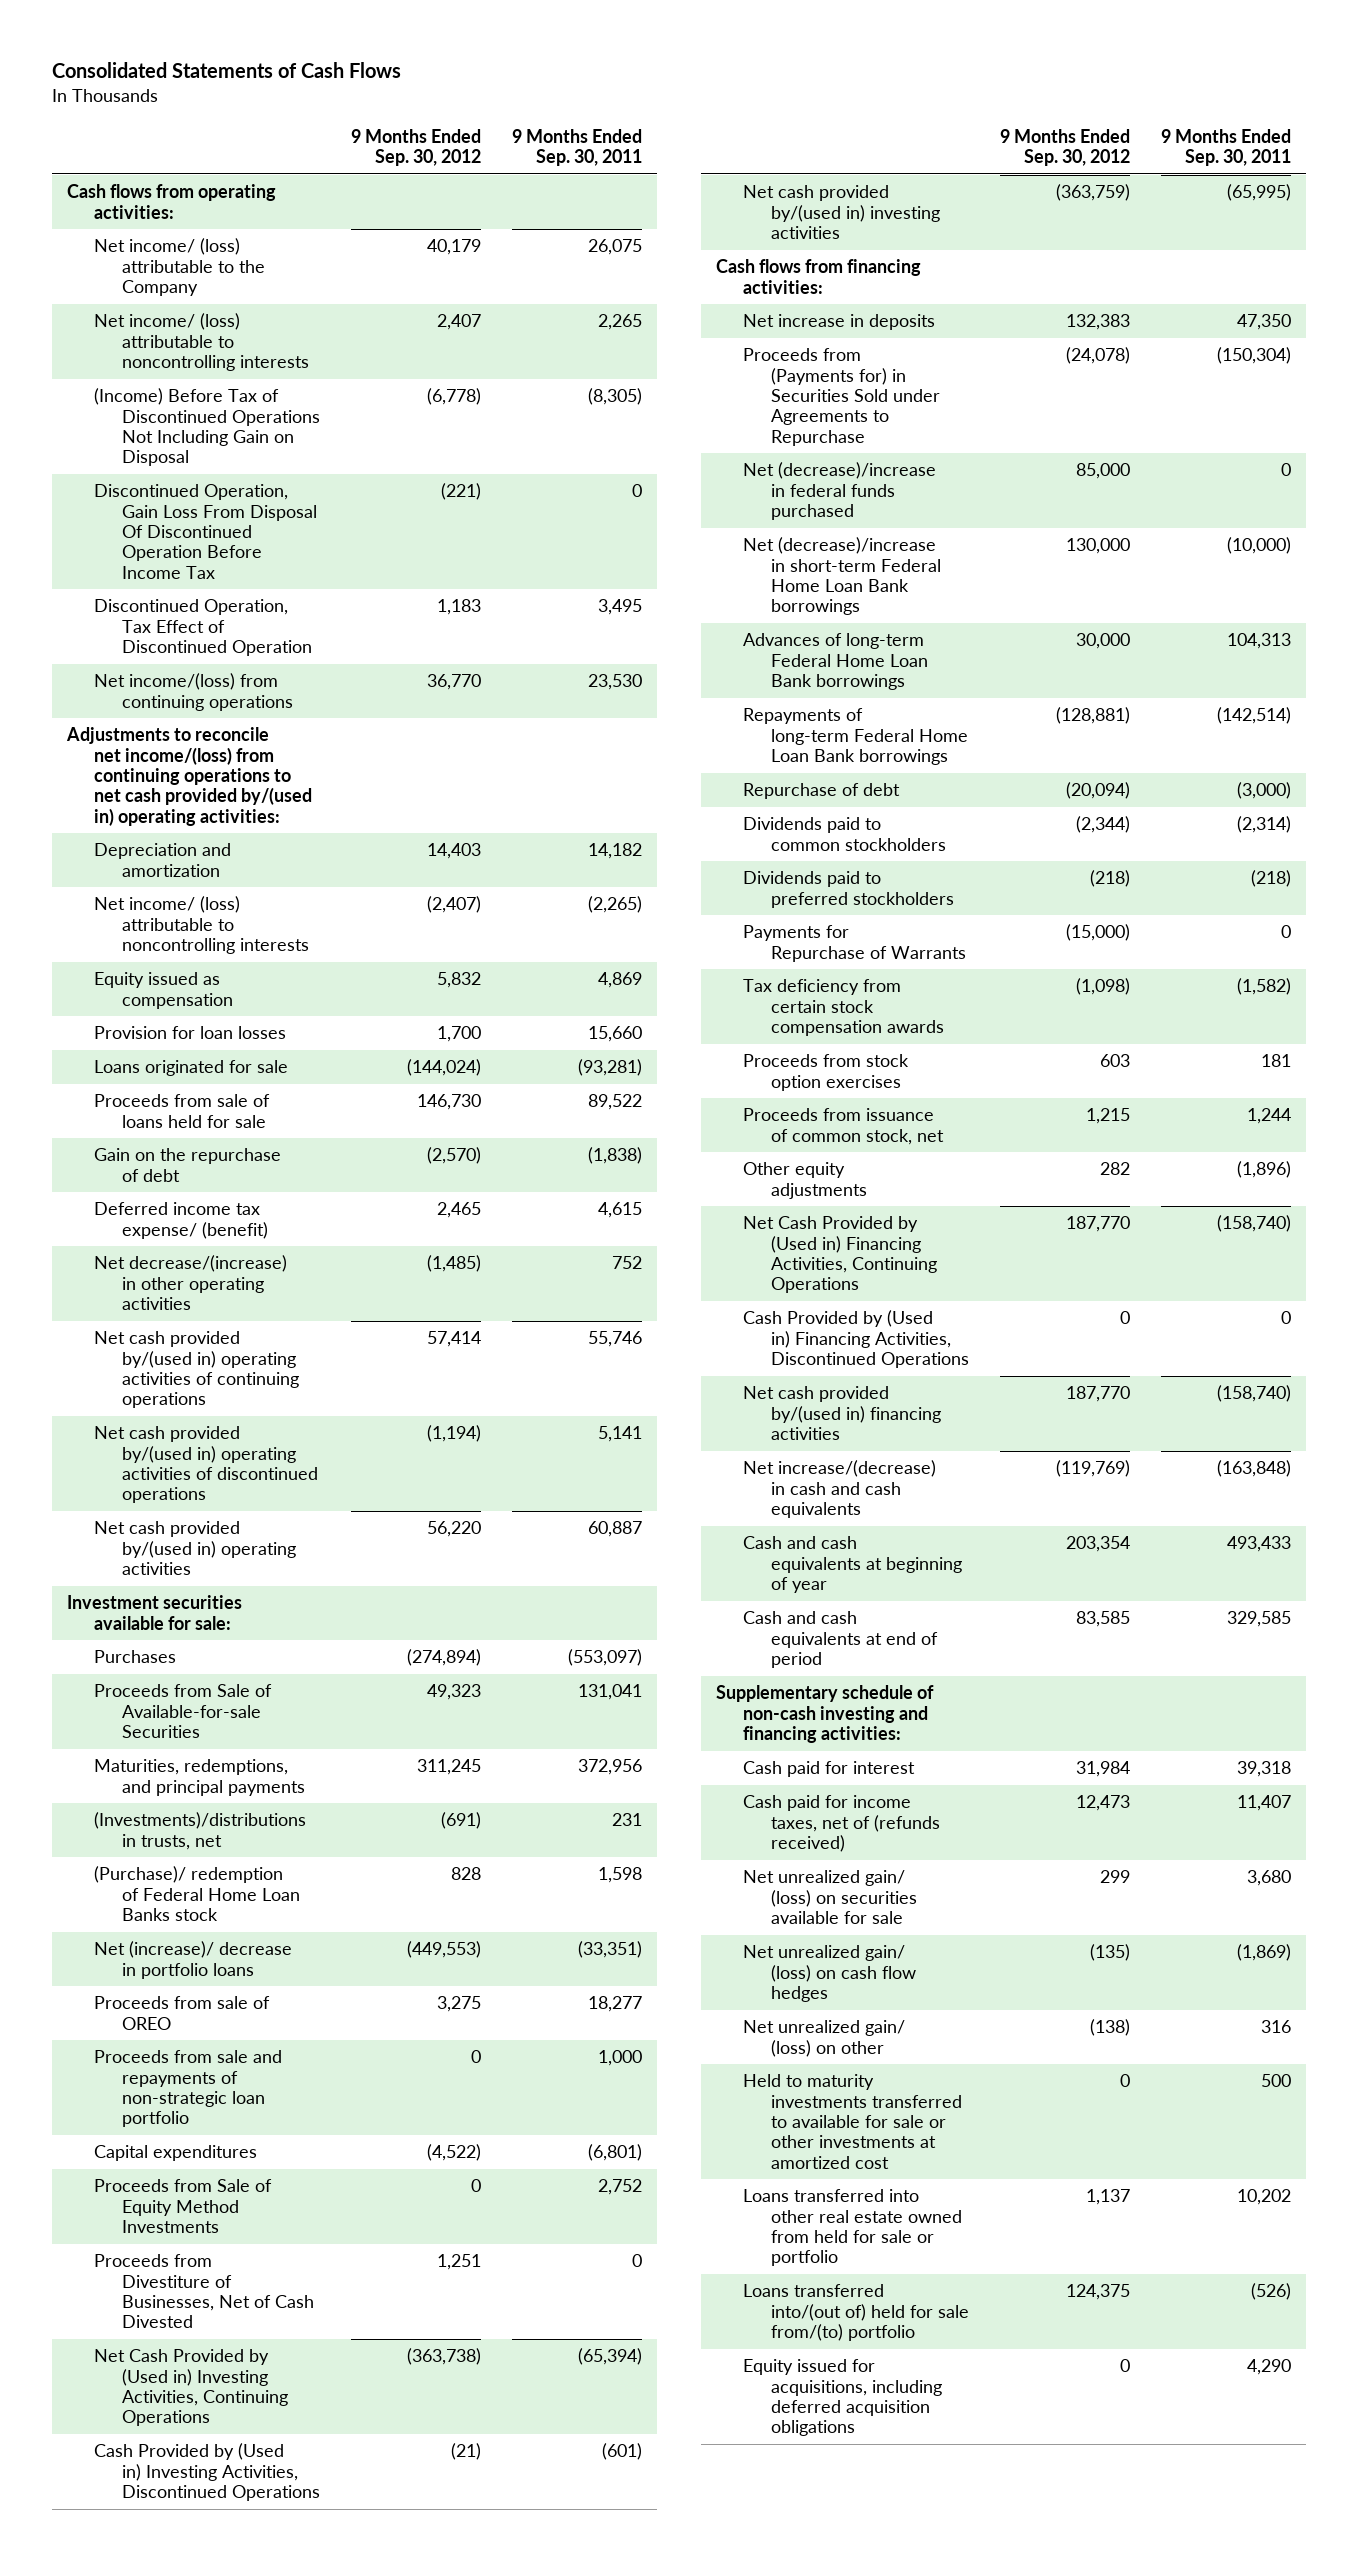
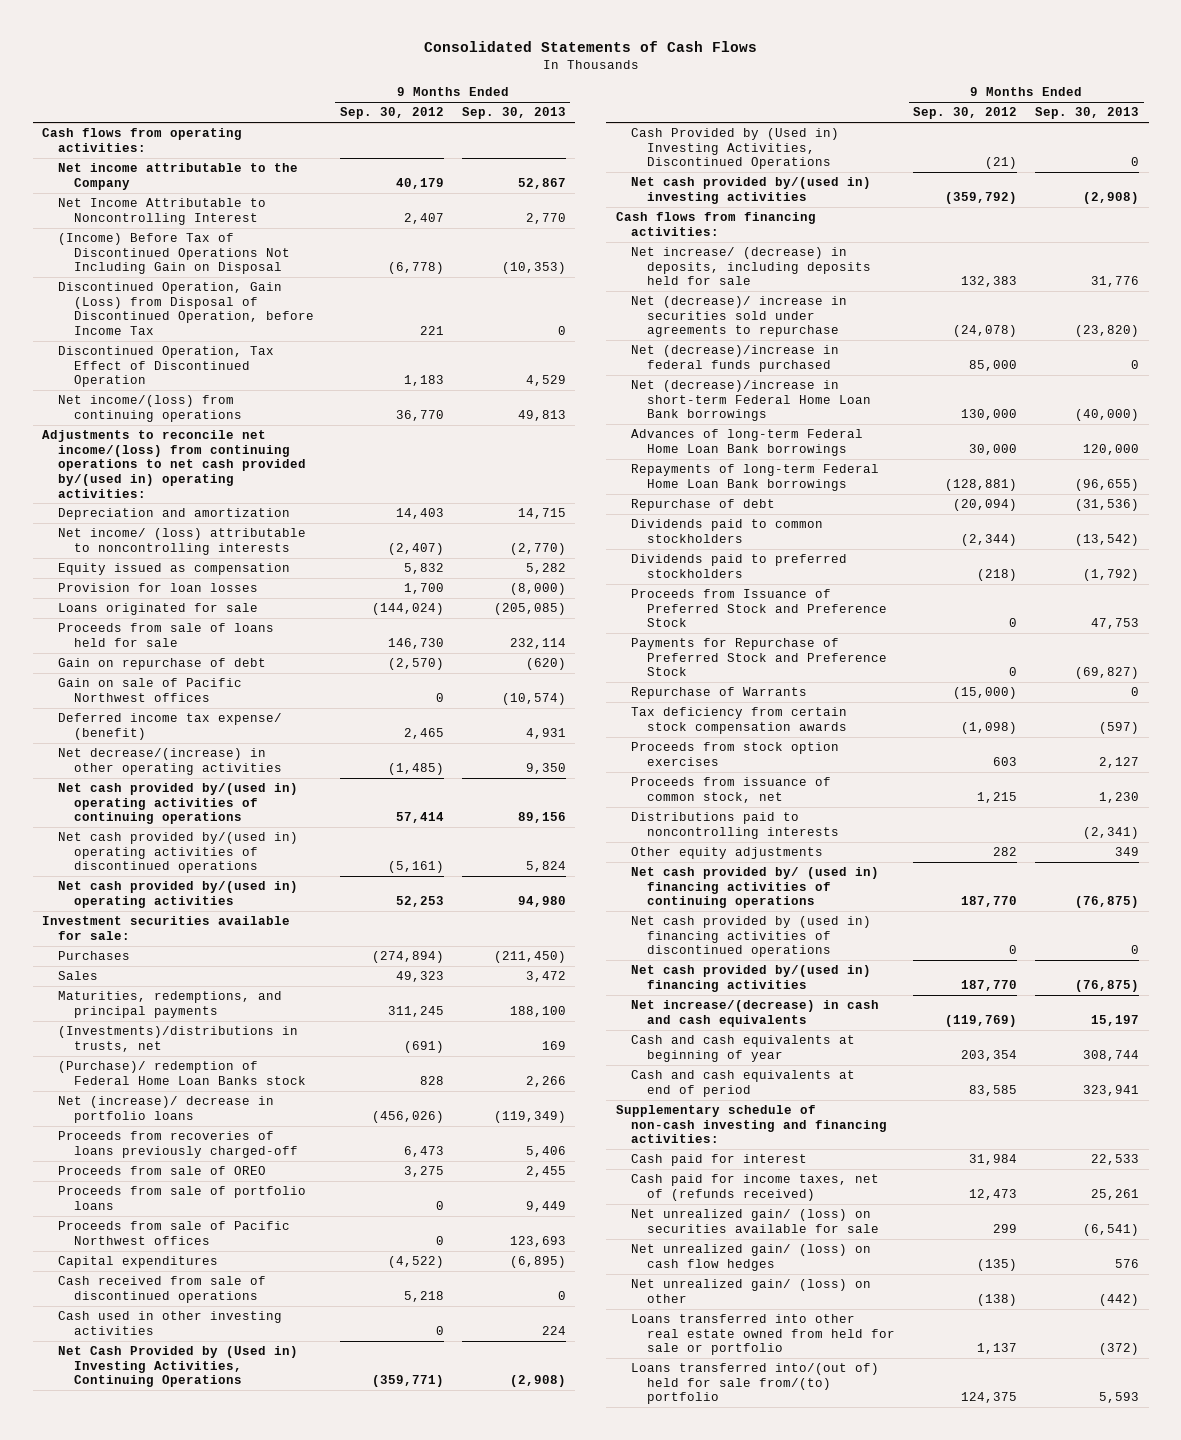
[511,128,642,166] 9 Months Ended Sep. 30, 2011 -> none
none -> [461,107,566,120] Sep. 30, 2013
[94,238,265,296] Net income/ (loss) attributable to the Company -> [57,163,298,190] Net income attributable to the Company
[94,313,309,371] Net income/ (loss) attributable to noncontrolling interests -> [57,198,266,225] Net Income Attributable to Noncontrolling Interest
[94,484,317,579] Discontinued Operation, Gain Loss From Disposal Of Discontinued Operation Before Income Tax -> [57,282,314,335] Discontinued Operation, Gain (Loss) from Disposal of Discontinued Operation, before Income Tax
[440,483,481,501] (221) -> [419,325,444,335] 221
[94,1148,282,1182] Gain on the repurchase of debt -> [57,658,266,671] Gain on repurchase of debt
none -> [57,678,242,702] Gain on sale of Pacific Northwest offices
[426,1425,481,1443] (1,194) -> [387,861,444,874] (5,161)
[426,1521,481,1538] 56,220 -> [395,895,444,907] 52,253
[94,1684,273,1738] Proceeds from Sale of Available-for-sale Securities -> [57,971,98,981] Sales
[406,1941,481,1959] (449,553) -> [371,1110,444,1123] (456,026)
none -> [57,1131,298,1158] Proceeds from recoveries of loans previously charged-off
[94,2050,283,2128] Proceeds from sale and repayments of non-strategic loan portfolio -> [57,1186,306,1210] Proceeds from sale of portfolio loans
none -> [57,1221,290,1245] Proceeds from sale of Pacific Northwest offices
[94,2179,273,2233] Proceeds from Sale of Equity Method Investments -> none
[94,2254,314,2329] Proceeds from Divestiture of Businesses, Net of Cash Divested -> none
none -> [57,1276,266,1303] Cash received from sale of discontinued operations
none -> [57,1311,282,1335] Cash used in other investing activities
[406,2348,481,2366] (363,738) -> [371,1375,444,1388] (359,771)
[1055,184,1130,202] (363,759) -> [945,191,1018,204] (359,792)
[743,314,936,331] Net increase in deposits -> [631,247,872,286] Net increase/ (decrease) in deposits, including deposits held for sale
[743,348,940,446] Proceeds from (Payments for) in Securities Sold under Agreements to Repurchase -> [631,296,848,338] Net (decrease)/ increase in securities sold under agreements to repurchase
none -> [631,589,888,628] Proceeds from Issuance of Preferred Stock and Preference Stock
none -> [631,638,888,677] Payments for Repurchase of Preferred Stock and Preference Stock
[743,925,966,962] Payments for Repurchase of Warrants -> [631,687,808,700] Repurchase of Warrants
none -> [631,812,840,839] Distributions paid to noncontrolling interests
[743,1216,937,1294] Net Cash Provided by (Used in) Financing Activities, Continuing Operations -> [631,867,880,909] Net cash provided by/ (used in) financing activities of continuing operations
[743,1310,969,1368] Cash Provided by (Used in) Financing Activities, Discontinued Operations -> [631,916,872,958] Net cash provided by (used in) financing activities of discontinued operations
[743,2074,962,2169] Held to maturity investments transferred to available for sale or other investments at amortized cost -> none
[743,2359,942,2437] Equity issued for acquisitions, including deferred acquisition obligations -> none

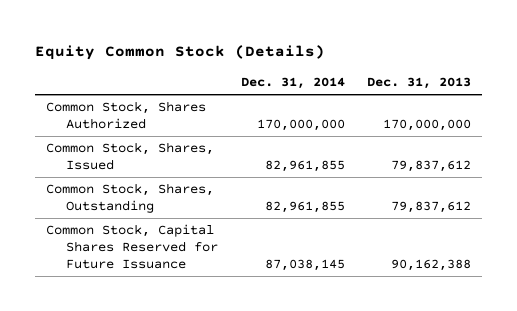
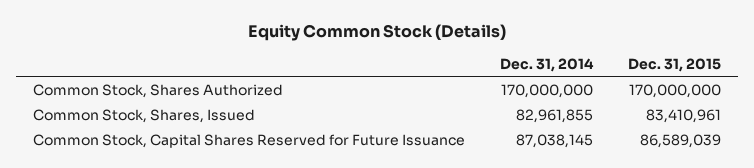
[367,77,472,90] Dec. 31, 2013 -> none
none -> [627,57,721,72] Dec. 31, 2015
[46,183,215,213] Common Stock, Shares, Outstanding -> none

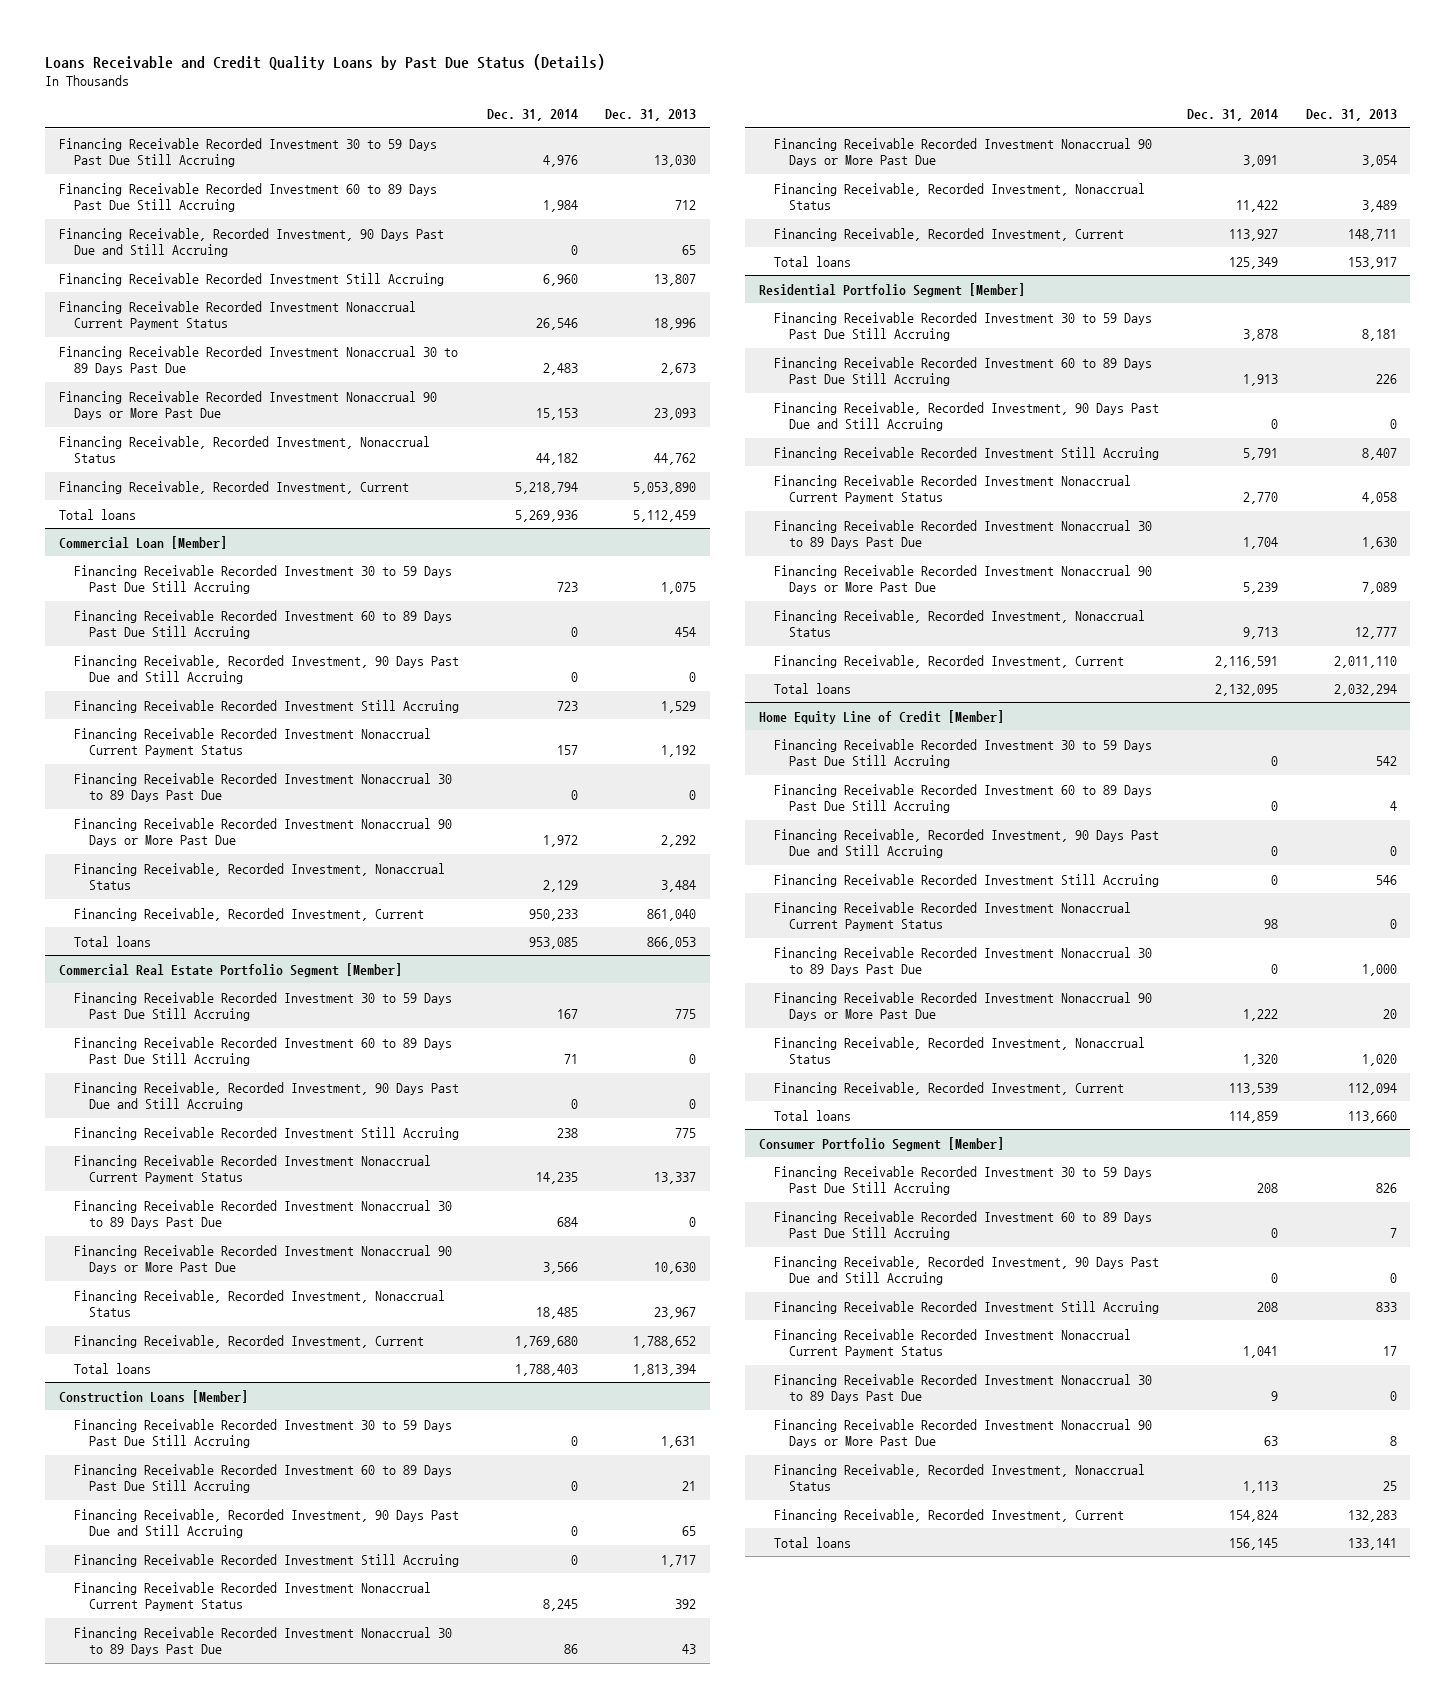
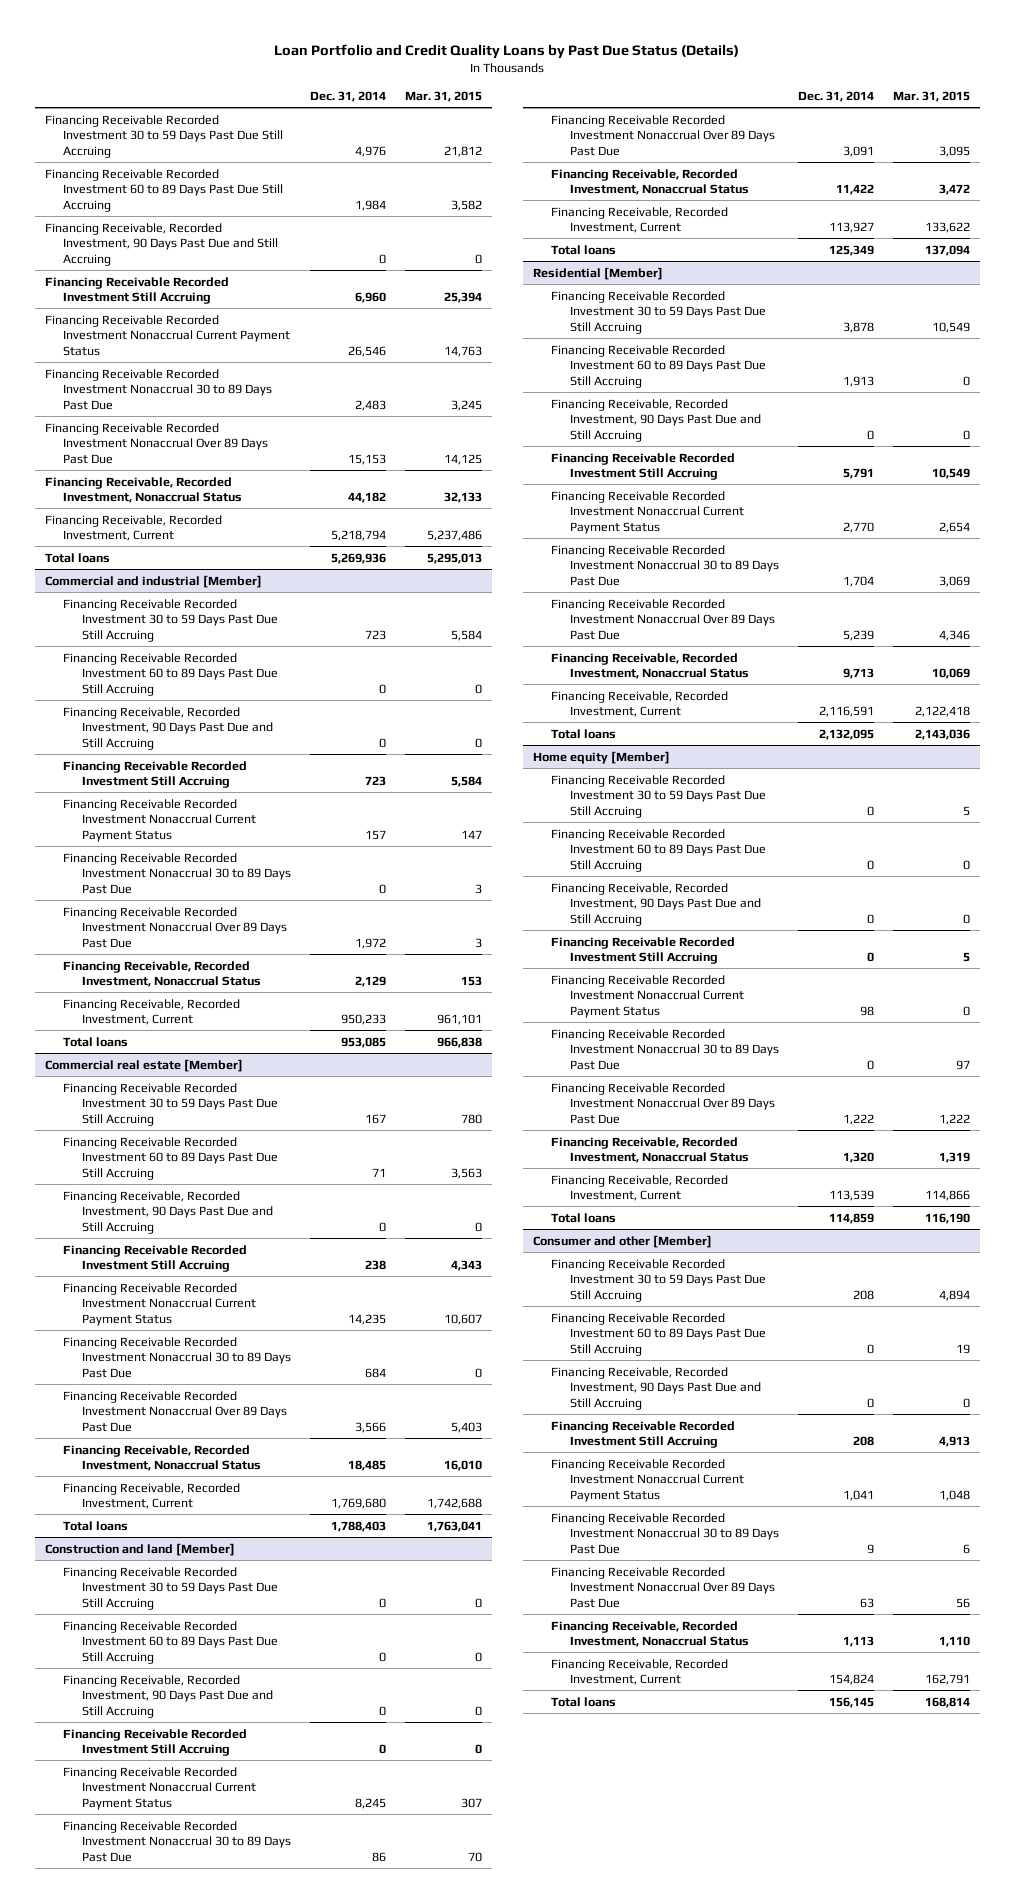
[44,53,605,70] Loans Receivable and Credit Quality Loans by Past Due Status (Details) -> [274,43,740,59] Loan Portfolio and Credit Quality Loans by Past Due Status (Details)
[605,108,697,121] Dec. 31, 2013 -> none
none -> [405,90,483,102] Mar. 31, 2015
[58,390,437,421] Financing Receivable Recorded Investment Nonaccrual 90 Days or More Past Due -> [44,422,269,464] Financing Receivable Recorded Investment Nonaccrual Over 89 Days Past Due
[58,535,227,549] Commercial Loan [Member] -> [44,574,262,588] Commercial and industrial [Member]
[73,817,452,848] Financing Receivable Recorded Investment Nonaccrual 90 Days or More Past Due -> [63,906,287,948] Financing Receivable Recorded Investment Nonaccrual Over 89 Days Past Due
[58,962,402,977] Commercial Real Estate Portfolio Segment [Member] -> [44,1058,243,1072] Commercial real estate [Member]
[73,1244,452,1275] Financing Receivable Recorded Investment Nonaccrual 90 Days or More Past Due -> [63,1390,287,1432] Financing Receivable Recorded Investment Nonaccrual Over 89 Days Past Due
[58,1389,248,1403] Construction Loans [Member] -> [44,1542,235,1556] Construction and land [Member]
[774,137,1153,168] Financing Receivable Recorded Investment Nonaccrual 90 Days or More Past Due -> [551,114,775,156] Financing Receivable Recorded Investment Nonaccrual Over 89 Days Past Due
[758,282,1025,297] Residential Portfolio Segment [Member] -> [532,266,663,280] Residential [Member]
[774,564,1153,595] Financing Receivable Recorded Investment Nonaccrual 90 Days or More Past Due -> [551,598,775,640] Financing Receivable Recorded Investment Nonaccrual Over 89 Days Past Due
[758,709,1004,724] Home Equity Line of Credit [Member] -> [532,750,670,764] Home equity [Member]
[774,991,1153,1022] Financing Receivable Recorded Investment Nonaccrual 90 Days or More Past Due -> [551,1082,775,1124] Financing Receivable Recorded Investment Nonaccrual Over 89 Days Past Due
[758,1136,1004,1151] Consumer Portfolio Segment [Member] -> [532,1234,712,1248] Consumer and other [Member]
[774,1418,1153,1449] Financing Receivable Recorded Investment Nonaccrual 90 Days or More Past Due -> [551,1566,775,1608] Financing Receivable Recorded Investment Nonaccrual Over 89 Days Past Due

